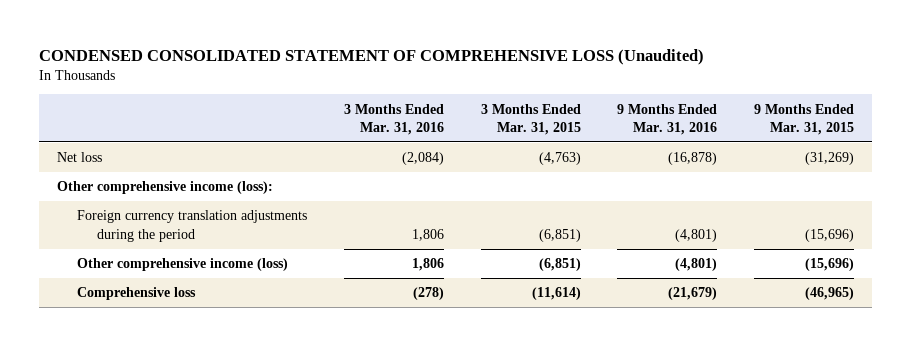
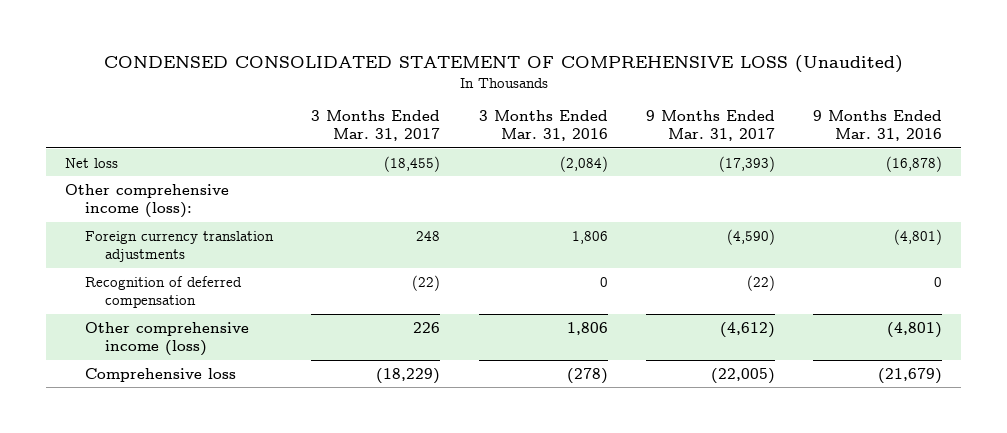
[480,103,581,135] 3 Months Ended Mar. 31, 2015 -> none
[754,103,855,135] 9 Months Ended Mar. 31, 2015 -> none
none -> [311,109,441,142] 3 Months Ended Mar. 31, 2017
none -> [645,109,775,142] 9 Months Ended Mar. 31, 2017
[77,210,308,242] Foreign currency translation adjustments during the period -> [85,230,275,263] Foreign currency translation adjustments
none -> [85,275,243,309] Recognition of deferred compensation

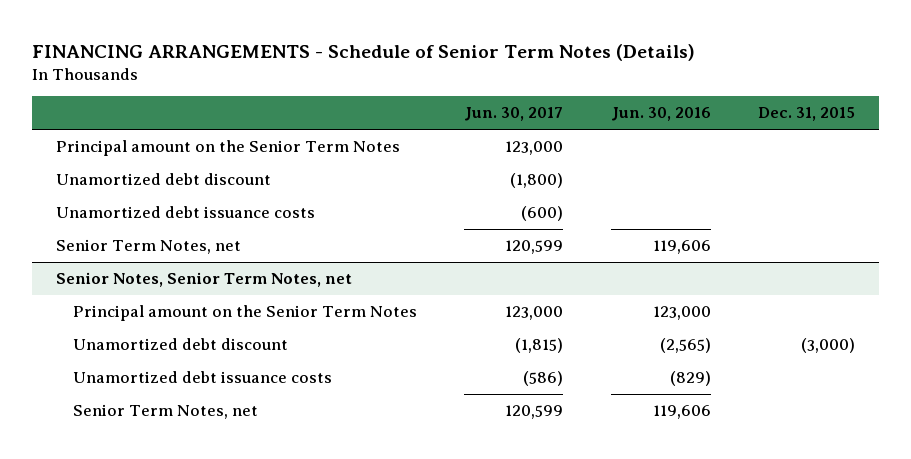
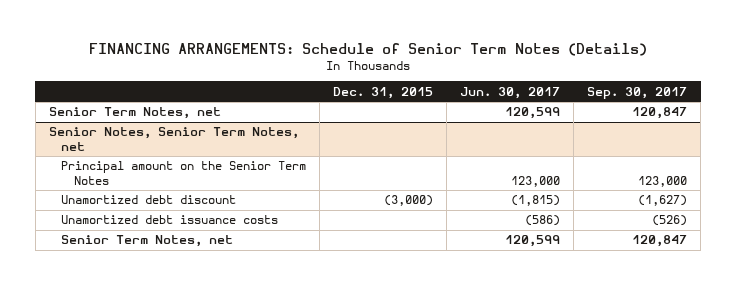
[31,43,695,61] FINANCING ARRANGEMENTS - Schedule of Senior Term Notes (Details) -> [89,42,648,56] FINANCING ARRANGEMENTS: Schedule of Senior Term Notes (Details)
[610,107,711,122] Jun. 30, 2016 -> none
none -> [587,86,688,99] Sep. 30, 2017
[55,140,400,157] Principal amount on the Senior Term Notes -> none
[55,173,271,186] Unamortized debt discount -> none
[55,206,315,219] Unamortized debt issuance costs -> none

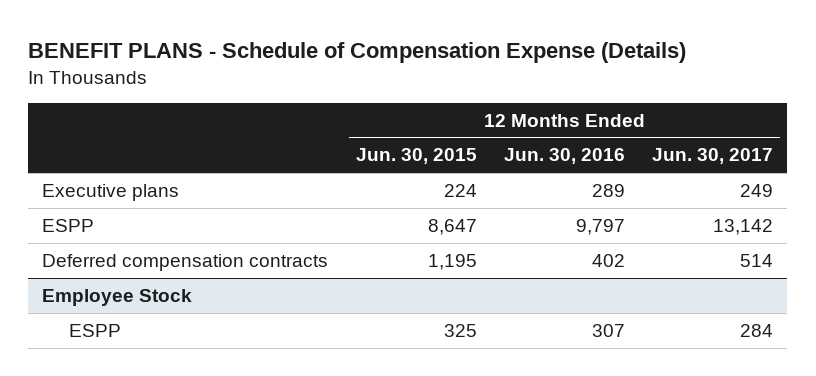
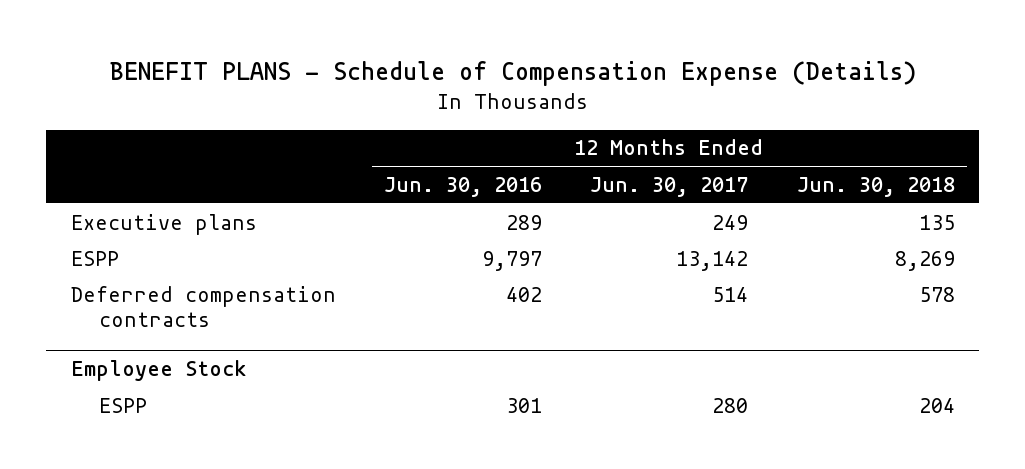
[355,148,477,165] Jun. 30, 2015 -> none
none -> [796,176,955,197] Jun. 30, 2018
[592,323,626,337] 307 -> [505,397,542,413] 301
[740,323,774,337] 284 -> [712,397,749,413] 280

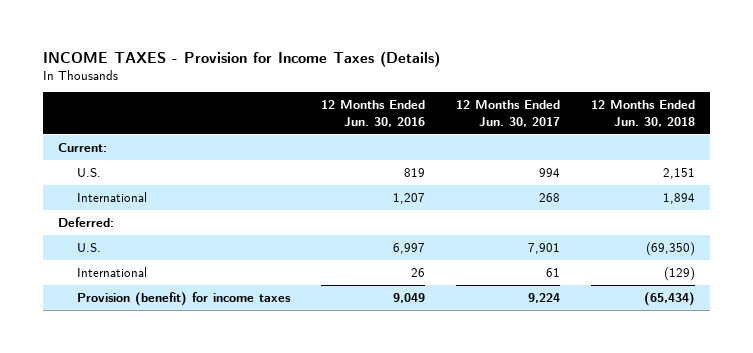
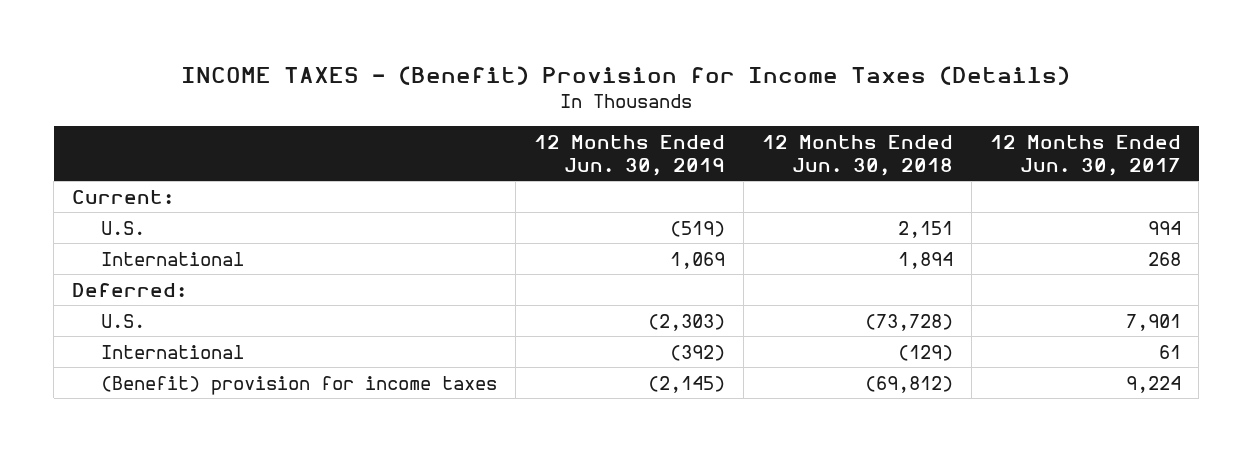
[42,50,440,67] INCOME TAXES - Provision for Income Taxes (Details) -> [181,65,1071,85] INCOME TAXES - (Benefit) Provision for Income Taxes (Details)
[320,100,425,127] 12 Months Ended Jun. 30, 2016 -> none
none -> [534,134,726,176] 12 Months Ended Jun. 30, 2019
[645,242,695,257] (69,350) -> [864,313,953,331] (73,728)
[76,292,291,307] Provision (benefit) for income taxes -> [101,375,498,395] (Benefit) provision for income taxes
[643,292,695,307] (65,434) -> [864,375,953,393] (69,812)

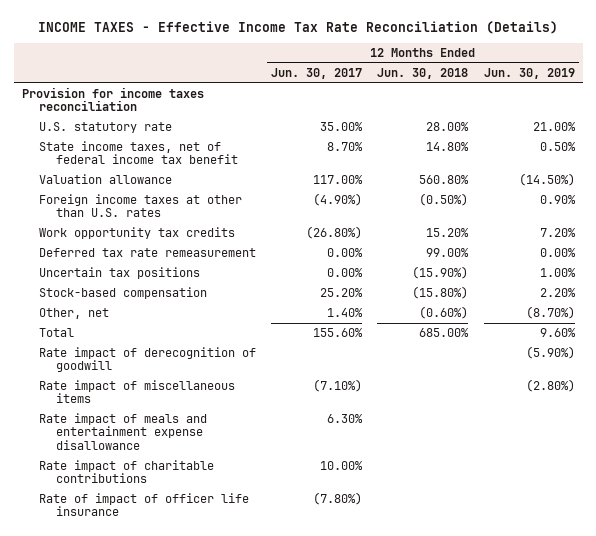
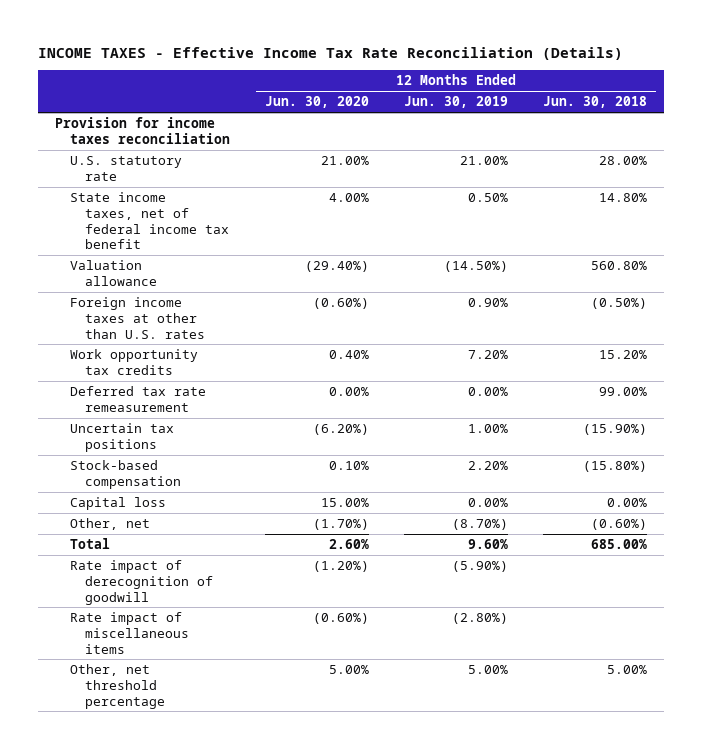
[271,68,363,80] Jun. 30, 2017 -> none
none -> [265,96,370,109] Jun. 30, 2020
none -> [70,497,167,511] Capital loss
[38,413,207,450] Rate impact of meals and entertainment expense disallowance -> none
[38,460,214,484] Rate impact of charitable contributions -> none
[38,493,249,517] Rate of impact of officer life insurance -> none
none -> [70,664,165,709] Other, net threshold percentage

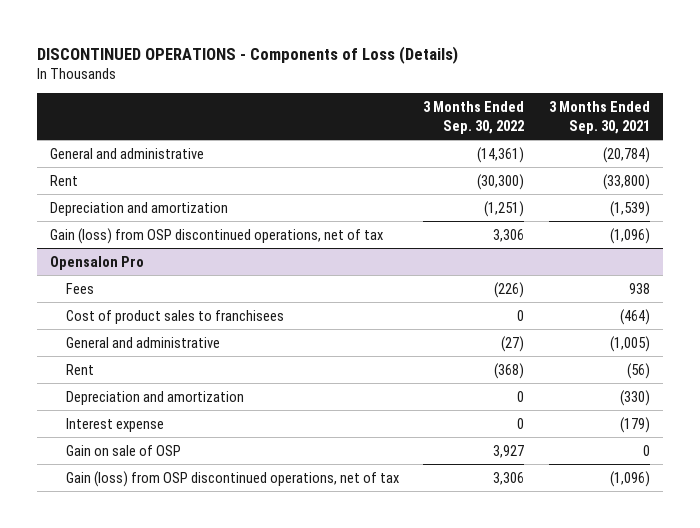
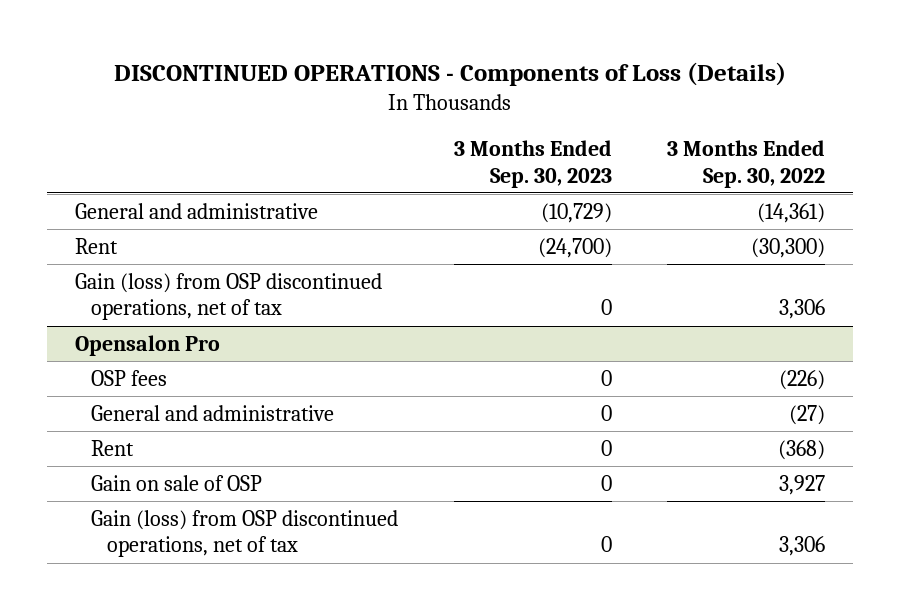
[549,101,651,134] 3 Months Ended Sep. 30, 2021 -> none
none -> [453,140,612,188] 3 Months Ended Sep. 30, 2023
[49,201,228,216] Depreciation and amortization -> none
[65,309,284,324] Cost of product sales to franchisees -> none
[65,282,94,294] Fees -> [91,369,168,386] OSP fees
[65,390,244,405] Depreciation and amortization -> none
[65,417,164,432] Interest expense -> none

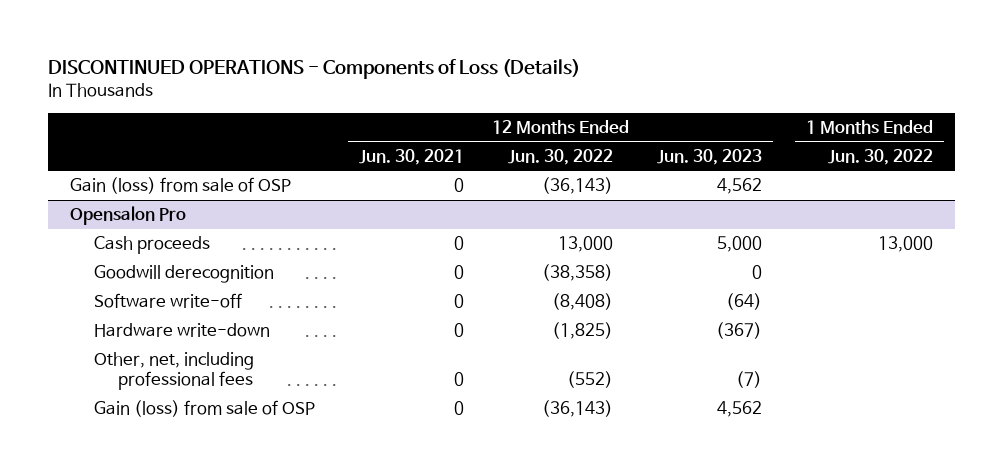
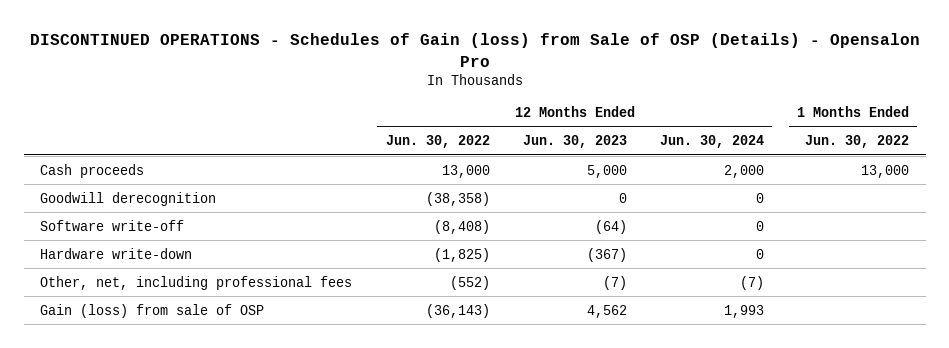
[48,58,581,79] DISCONTINUED OPERATIONS - Components of Loss (Details) -> [29,33,920,67] DISCONTINUED OPERATIONS - Schedules of Gain (loss) from Sale of OSP (Details) - Opensalon Pro
[359,148,465,165] Jun. 30, 2021 -> none
none -> [659,135,764,149] Jun. 30, 2024
[70,177,292,195] Gain (loss) from sale of OSP -> none
[70,206,187,226] Opensalon Pro -> none

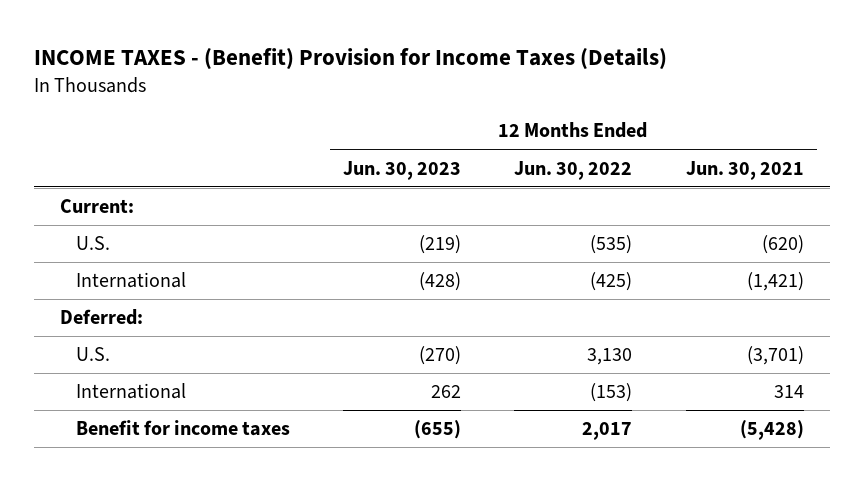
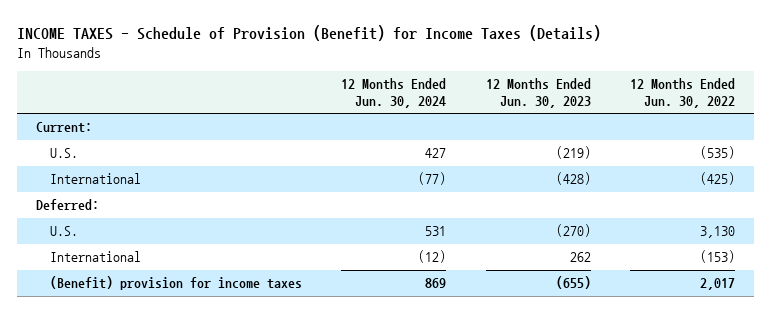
[33,47,667,70] INCOME TAXES - (Benefit) Provision for Income Taxes (Details) -> [16,25,601,42] INCOME TAXES - Schedule of Provision (Benefit) for Income Taxes (Details)
[685,160,804,180] Jun. 30, 2021 -> none
none -> [341,78,447,108] 12 Months Ended Jun. 30, 2024
[76,420,291,437] Benefit for income taxes -> [50,276,303,291] (Benefit) provision for income taxes

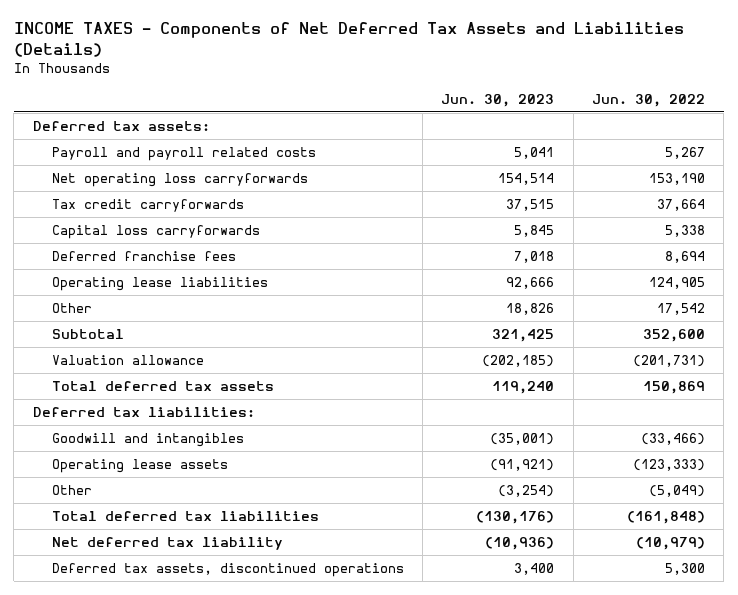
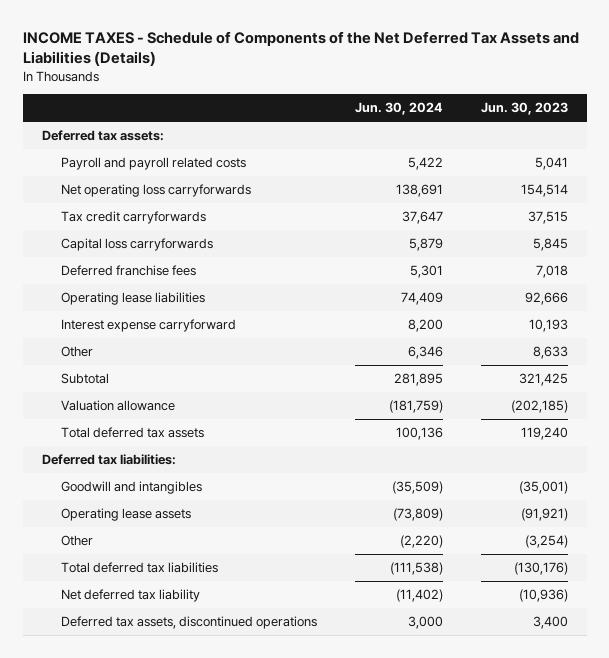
[13,22,684,57] INCOME TAXES - Components of Net Deferred Tax Assets and Liabilities (Details) -> [22,30,579,67] INCOME TAXES - Schedule of Components of the Net Deferred Tax Assets and Liabilities (Details)
[591,93,705,107] Jun. 30, 2022 -> none
none -> [354,102,443,116] Jun. 30, 2024
none -> [60,319,236,333] Interest expense carryforward
[506,303,555,316] 18,826 -> [532,346,568,360] 8,633

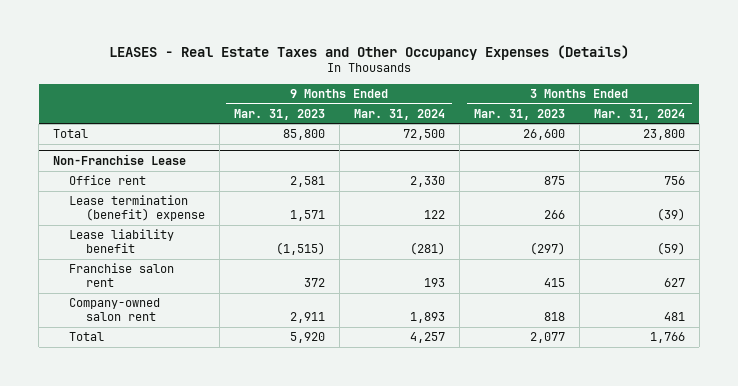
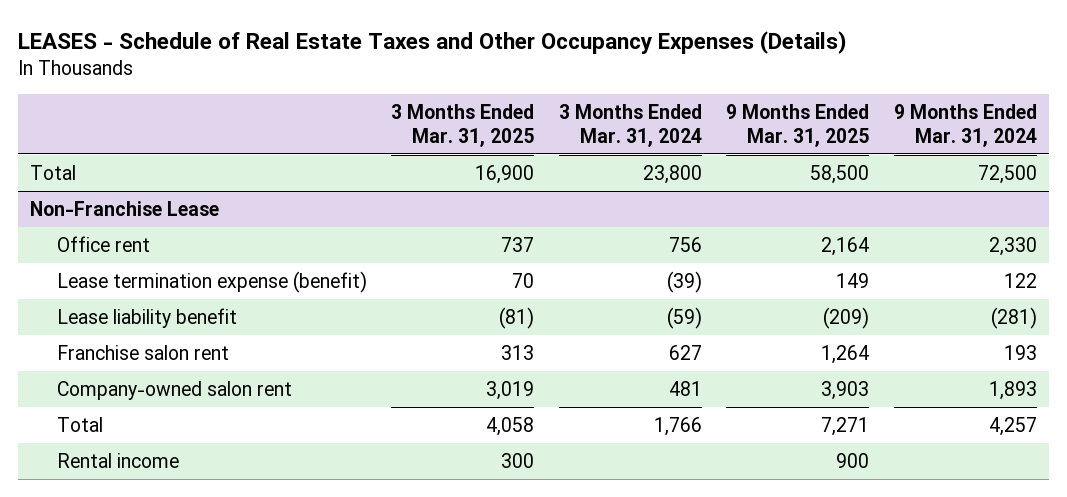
[108,44,629,60] LEASES - Real Estate Taxes and Other Occupancy Expenses (Details) -> [18,30,848,54] LEASES - Schedule of Real Estate Taxes and Other Occupancy Expenses (Details)
[233,108,325,120] Mar. 31, 2023 -> none
[473,108,565,120] Mar. 31, 2023 -> none
none -> [391,104,535,147] 3 Months Ended Mar. 31, 2025
none -> [726,104,870,147] 9 Months Ended Mar. 31, 2025
[69,195,205,221] Lease termination (benefit) expense -> [56,270,367,293] Lease termination expense (benefit)
none -> [56,452,179,468] Rental income

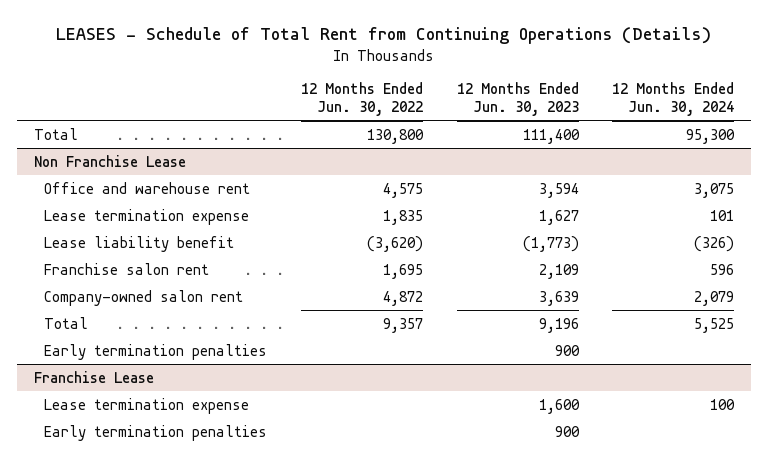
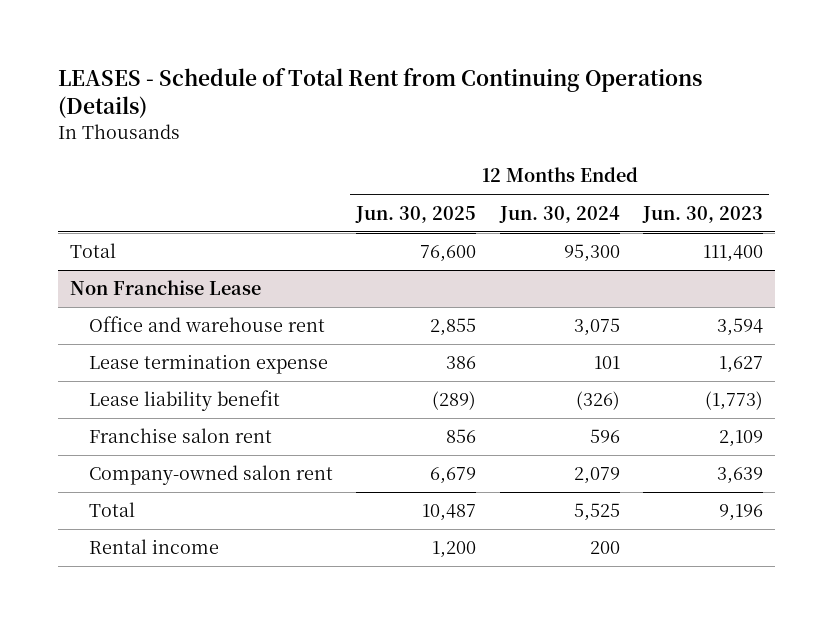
[300,82,423,117] 12 Months Ended Jun. 30, 2022 -> none
none -> [355,205,477,223] Jun. 30, 2025
[44,343,268,360] Early termination penalties -> none
[33,370,154,383] Franchise Lease -> none
[44,397,250,414] Lease termination expense -> none
[44,424,268,441] Early termination penalties -> none
none -> [88,539,219,555] Rental income

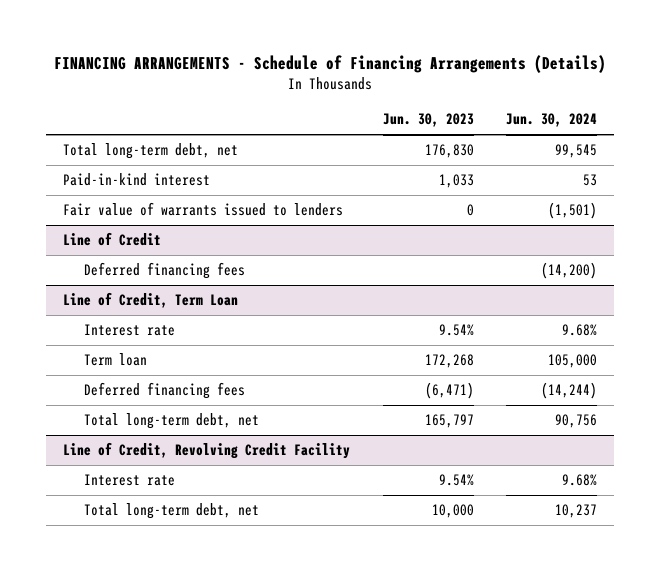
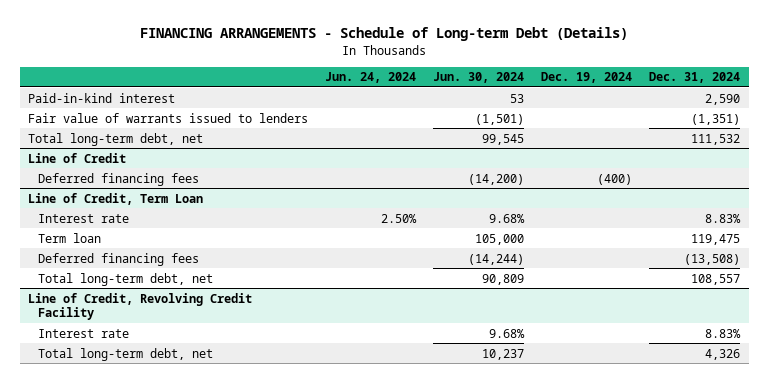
[54,55,607,74] FINANCING ARRANGEMENTS - Schedule of Financing Arrangements (Details) -> [140,27,629,42] FINANCING ARRANGEMENTS - Schedule of Long-term Debt (Details)
[382,113,474,128] Jun. 30, 2023 -> none
none -> [325,72,417,84] Jun. 24, 2024
none -> [541,72,633,84] Dec. 19, 2024
none -> [649,72,741,84] Dec. 31, 2024
[62,143,238,160] Total long-term debt, net -> [28,132,204,146] Total long-term debt, net
[555,414,598,429] 90,756 -> [482,273,525,285] 90,809

